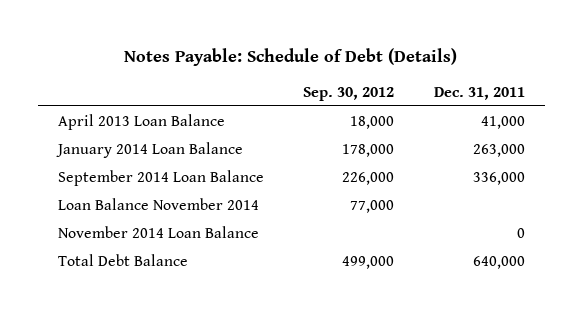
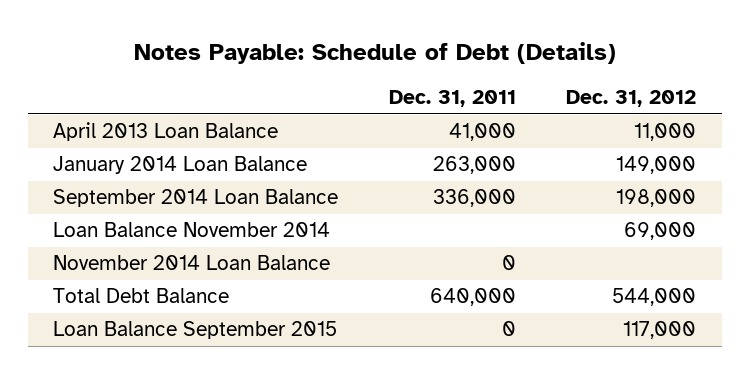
[303,86,395,101] Sep. 30, 2012 -> none
none -> [566,90,697,108] Dec. 31, 2012
none -> [53,321,338,340] Loan Balance September 2015

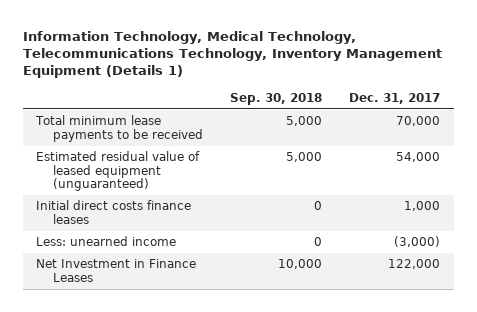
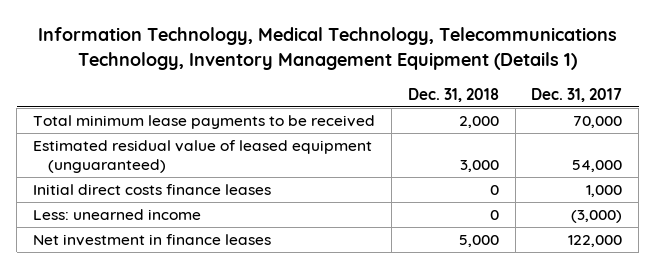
[230,92,323,105] Sep. 30, 2018 -> none
none -> [407,87,499,102] Dec. 31, 2018
[36,259,197,282] Net Investment in Finance Leases -> [33,234,272,247] Net investment in finance leases

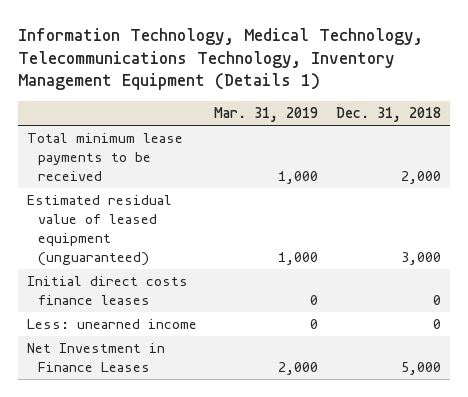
[531,87,623,102] Dec. 31, 2017 -> none
none -> [214,107,319,123] Mar. 31, 2019
[33,234,272,247] Net investment in finance leases -> [26,343,165,373] Net Investment in Finance Leases

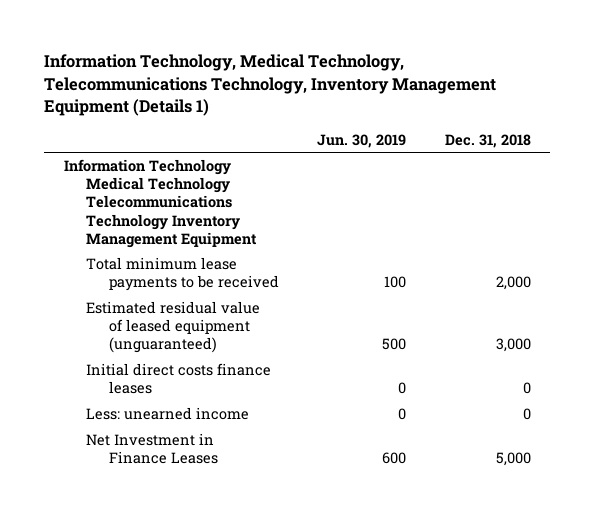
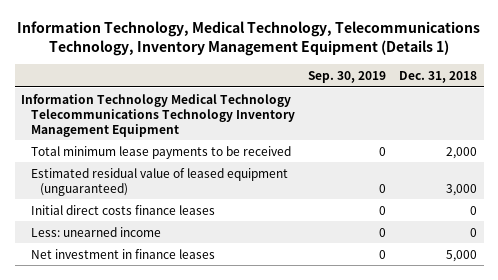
[317,133,407,148] Jun. 30, 2019 -> none
none -> [307,70,386,83] Sep. 30, 2019
[86,433,218,465] Net Investment in Finance Leases -> [30,248,215,259] Net investment in finance leases

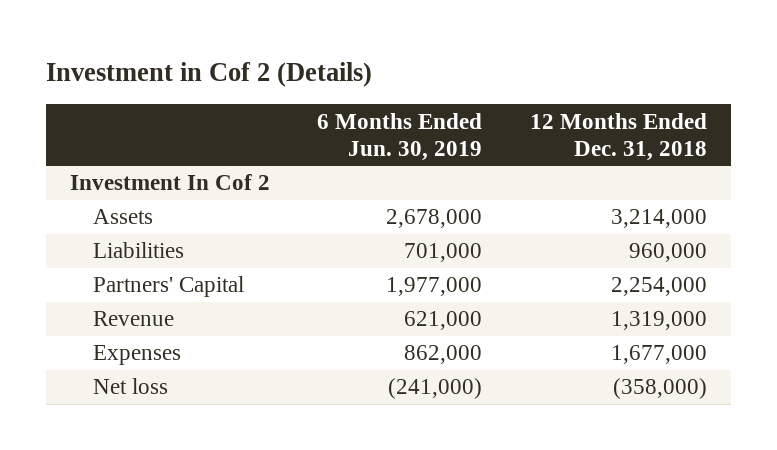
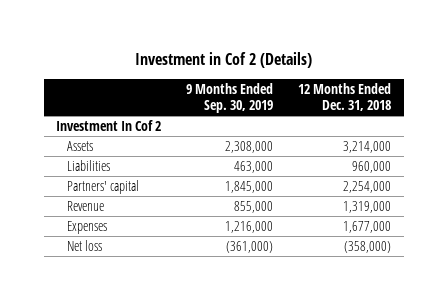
[317,112,483,161] 6 Months Ended Jun. 30, 2019 -> none
none -> [186,83,274,114] 9 Months Ended Sep. 30, 2019
[92,276,244,298] Partners' Capital -> [66,180,139,195] Partners' capital

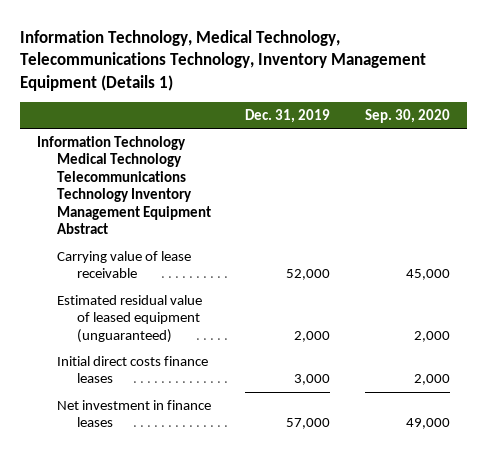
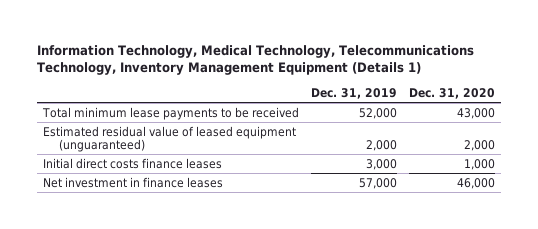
[364,108,450,123] Sep. 30, 2020 -> none
none -> [409,88,496,100] Dec. 31, 2020
[37,135,212,235] Information Technology Medical Technology Telecommunications Technology Inventory Management Equipment Abstract -> none
[57,250,192,279] Carrying value of lease receivable -> [41,106,299,120] Total minimum lease payments to be received

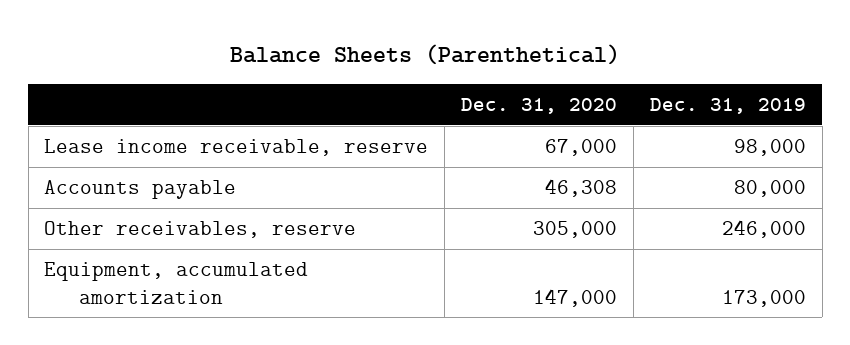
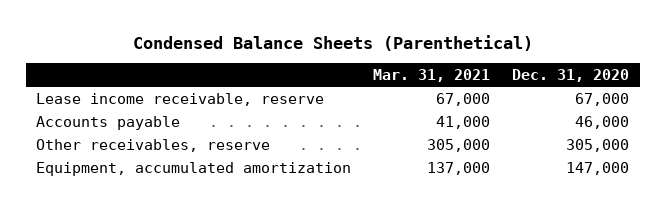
[230,44,621,66] Balance Sheets (Parenthetical) -> [132,34,533,51] Condensed Balance Sheets (Parenthetical)
[649,97,806,114] Dec. 31, 2019 -> none
none -> [373,69,491,83] Mar. 31, 2021
[545,179,618,198] 46,308 -> [574,115,629,129] 46,000

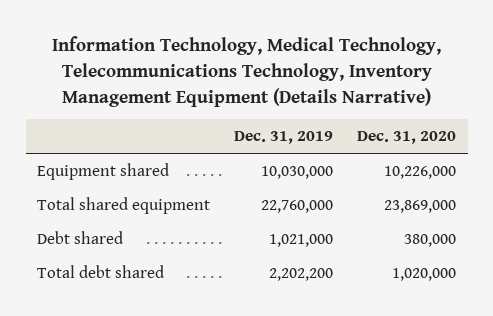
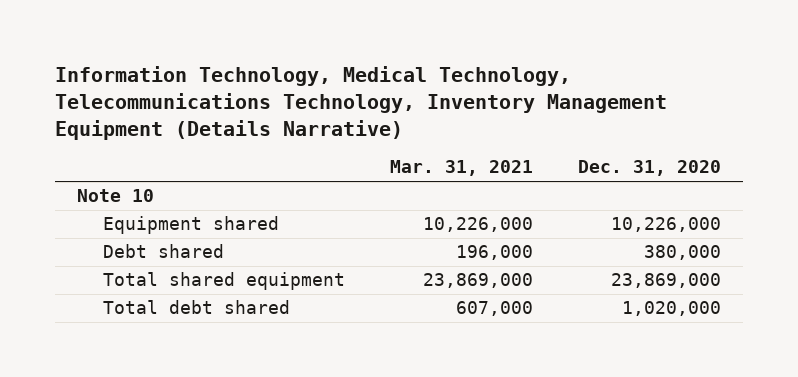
[234,131,334,145] Dec. 31, 2019 -> none
none -> [390,160,534,177] Mar. 31, 2021
none -> [77,189,155,203] Note 10
[37,197,211,215] Total shared equipment -> [103,272,346,291] Total shared equipment

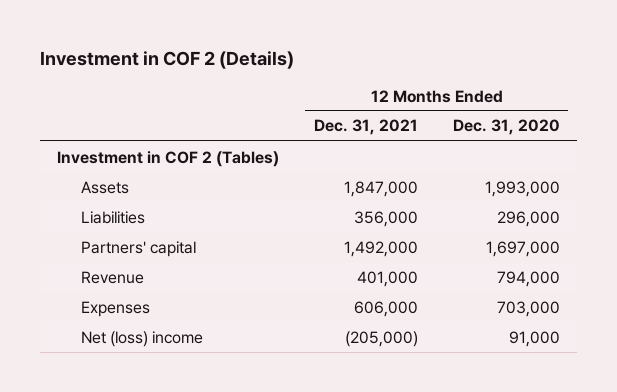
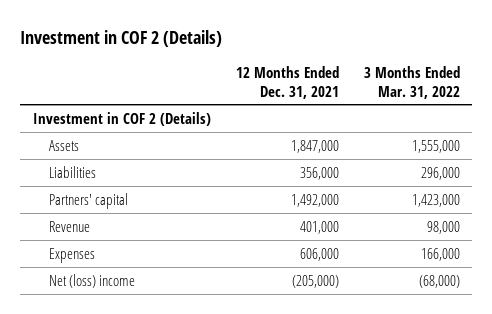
[452,119,560,136] Dec. 31, 2020 -> none
none -> [363,65,460,99] 3 Months Ended Mar. 31, 2022
[57,150,280,167] Investment in COF 2 (Tables) -> [32,111,211,126] Investment in COF 2 (Details)

